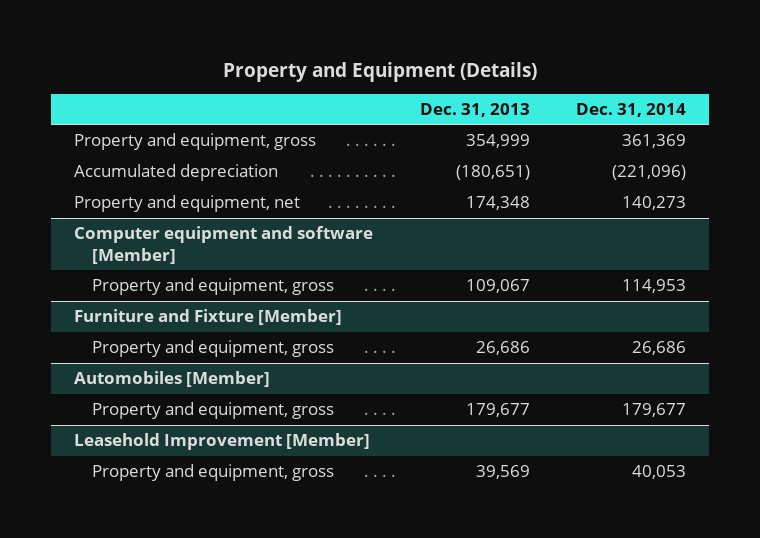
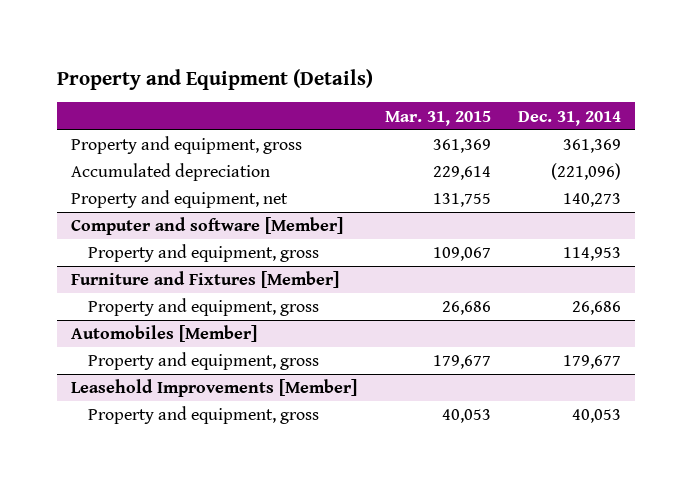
[419,103,530,118] Dec. 31, 2013 -> none
none -> [384,110,491,126] Mar. 31, 2015
[74,226,374,264] Computer equipment and software [Member] -> [71,217,344,236] Computer and software [Member]
[74,309,343,326] Furniture and Fixture [Member] -> [71,271,340,289] Furniture and Fixtures [Member]
[74,433,371,451] Leasehold Improvement [Member] -> [71,379,358,398] Leasehold Improvements [Member]

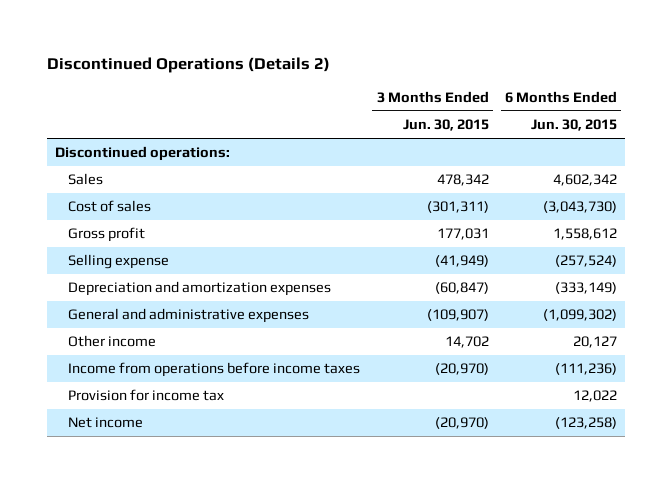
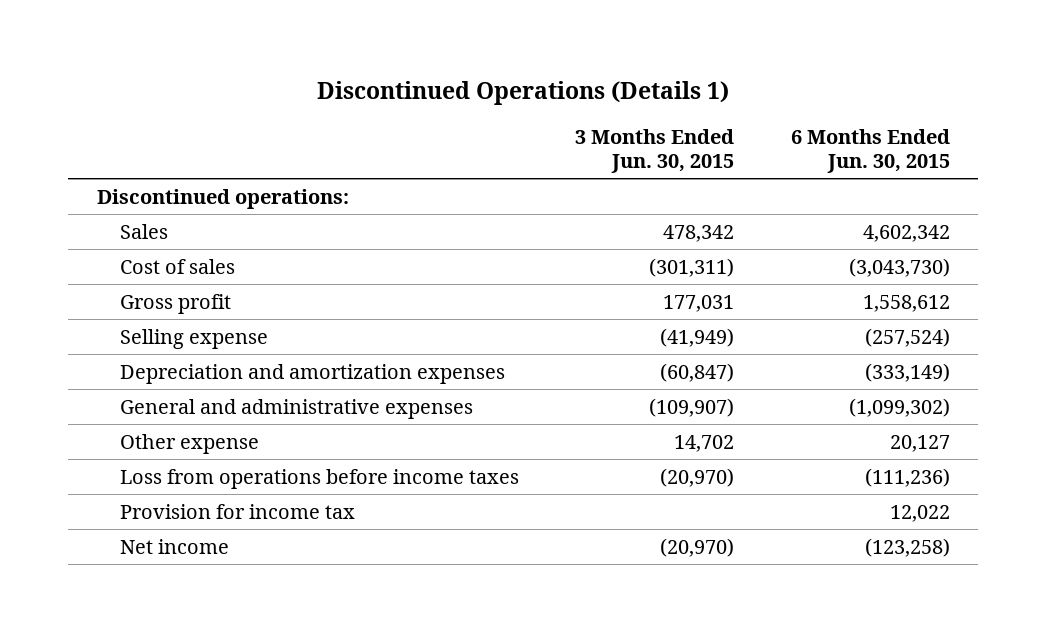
[46,57,330,74] Discontinued Operations (Details 2) -> [317,81,730,106] Discontinued Operations (Details 1)
[68,335,157,348] Other income -> [119,433,259,454] Other expense
[68,362,361,378] Income from operations before income taxes -> [119,468,519,489] Loss from operations before income taxes

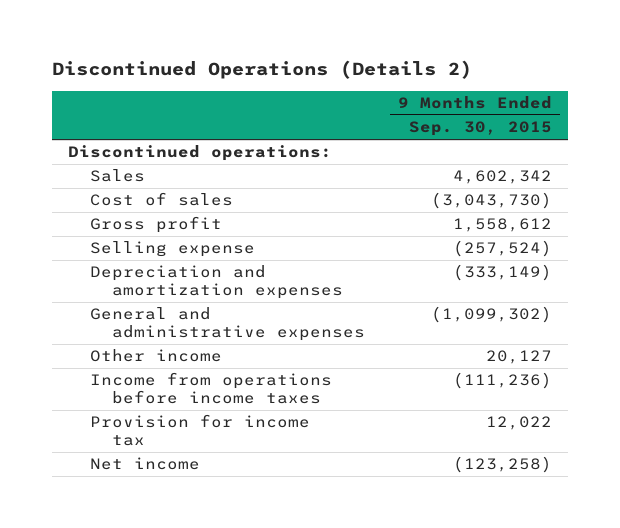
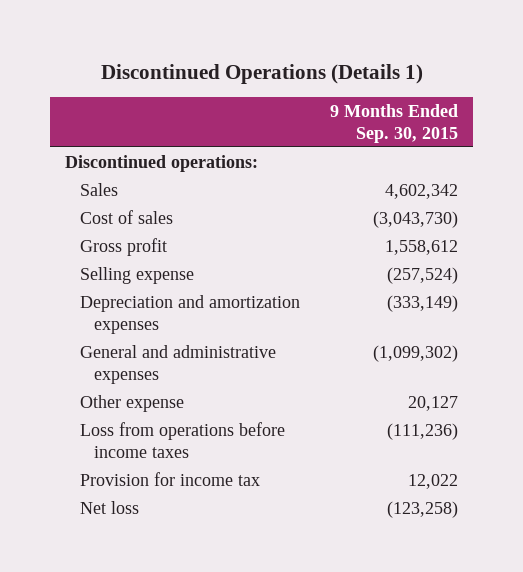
[51,60,472,80] Discontinued Operations (Details 2) -> [100,63,423,84] Discontinued Operations (Details 1)
[90,349,223,363] Other income -> [79,394,184,412] Other expense
[90,372,333,405] Income from operations before income taxes -> [79,421,285,459] Loss from operations before income taxes
[90,457,201,471] Net income -> [79,500,139,514] Net loss

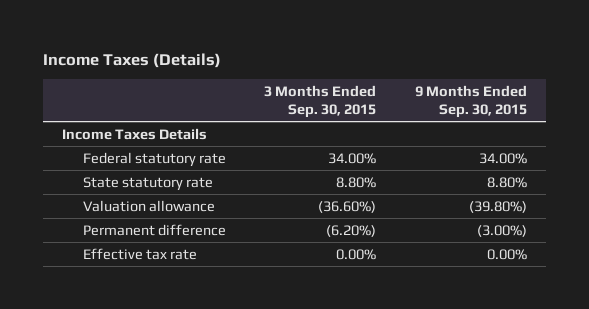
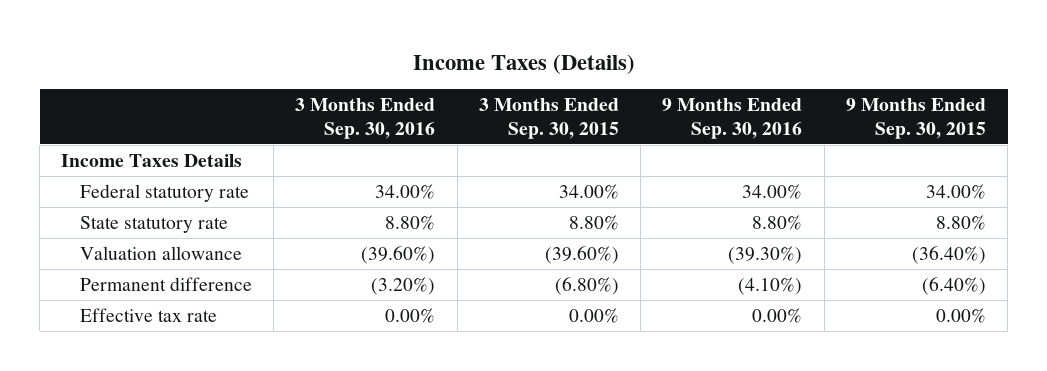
none -> [295,98,436,139] 3 Months Ended Sep. 30, 2016
none -> [662,98,803,139] 9 Months Ended Sep. 30, 2016
[318,200,377,213] (36.60%) -> [544,246,619,265] (39.60%)
[468,200,527,213] (39.80%) -> [911,246,986,265] (36.40%)
[326,224,377,237] (6.20%) -> [554,277,619,296] (6.80%)
[476,224,527,237] (3.00%) -> [921,277,986,296] (6.40%)

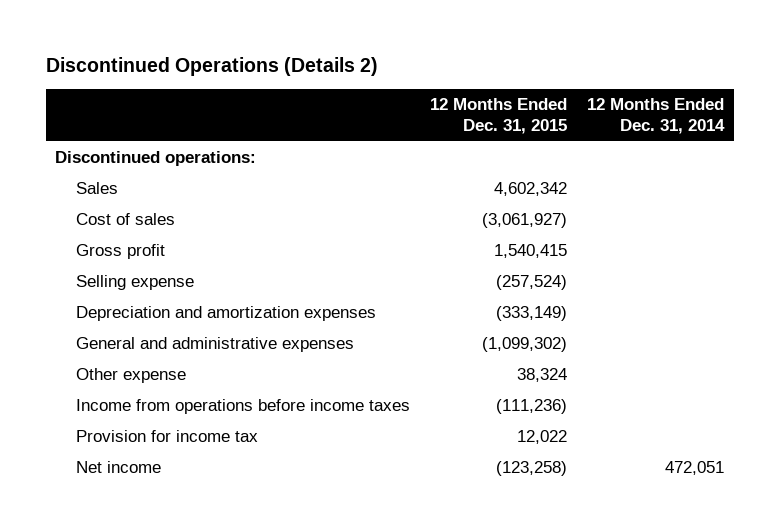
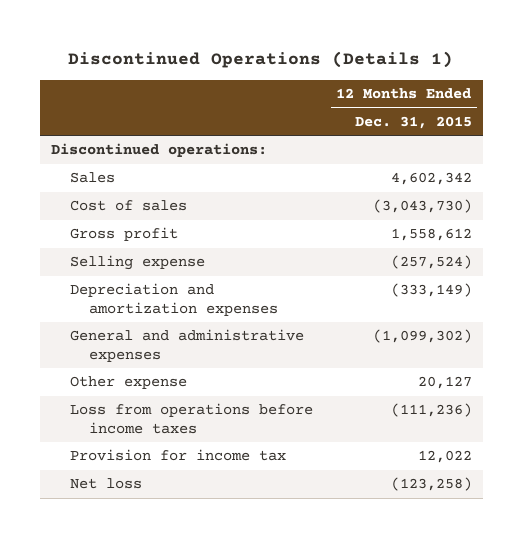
[45,56,378,76] Discontinued Operations (Details 2) -> [68,51,454,69] Discontinued Operations (Details 1)
[586,97,725,135] 12 Months Ended Dec. 31, 2014 -> none
[482,213,568,229] (3,061,927) -> [372,199,472,214] (3,043,730)
[494,244,568,259] 1,540,415 -> [390,228,472,242] 1,558,612
[517,368,568,383] 38,324 -> [417,376,472,390] 20,127
[76,399,411,415] Income from operations before income taxes -> [70,403,314,435] Loss from operations before income taxes
[76,461,162,474] Net income -> [70,478,143,490] Net loss

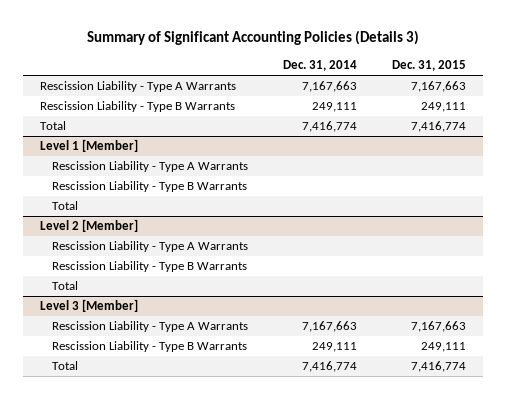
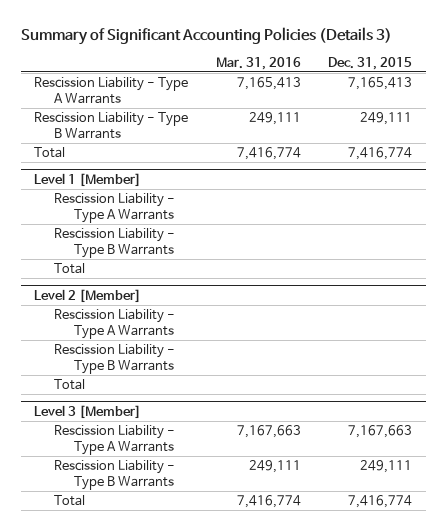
[282,60,357,72] Dec. 31, 2014 -> none
none -> [215,56,301,70] Mar. 31, 2016
[410,81,466,93] 7,167,663 -> [348,77,413,91] 7,165,413

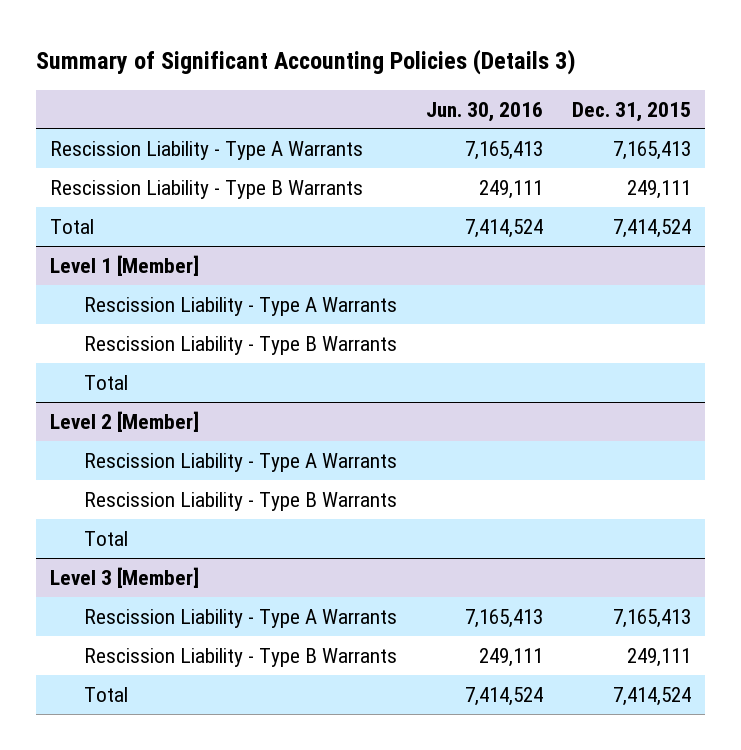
[215,56,301,70] Mar. 31, 2016 -> none
none -> [425,101,543,122] Jun. 30, 2016
[348,147,413,161] 7,416,774 -> [612,218,691,238] 7,414,524
[348,425,413,439] 7,167,663 -> [612,608,691,628] 7,165,413
[348,495,413,509] 7,416,774 -> [612,686,691,706] 7,414,524

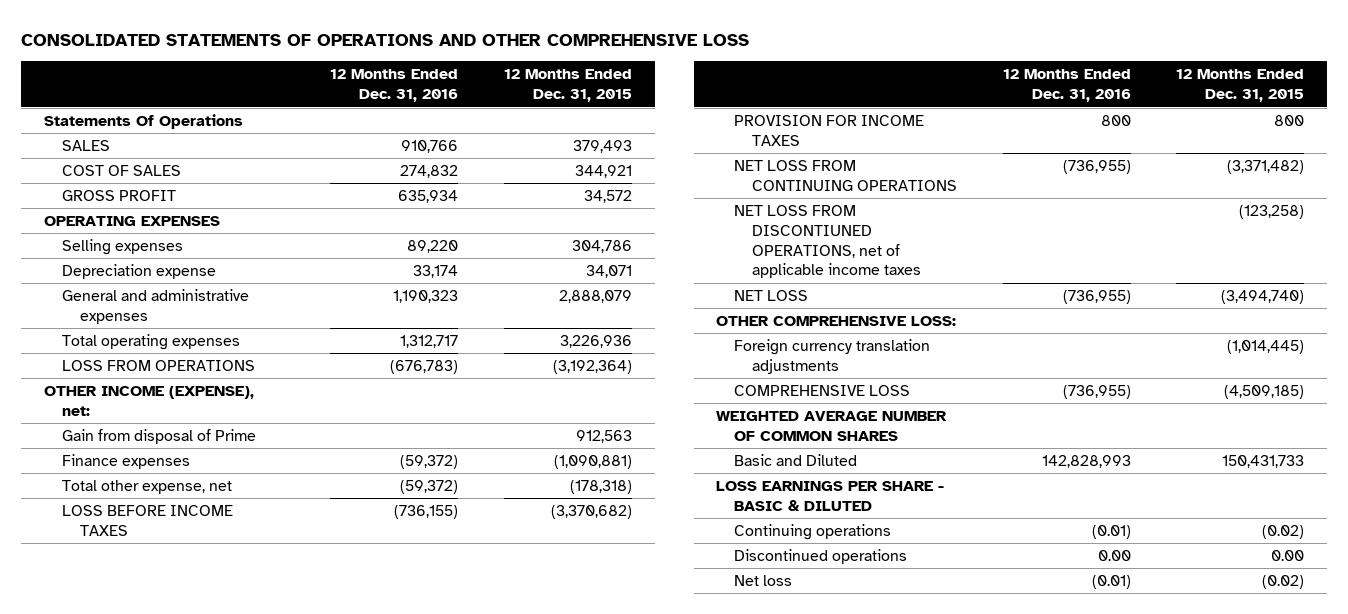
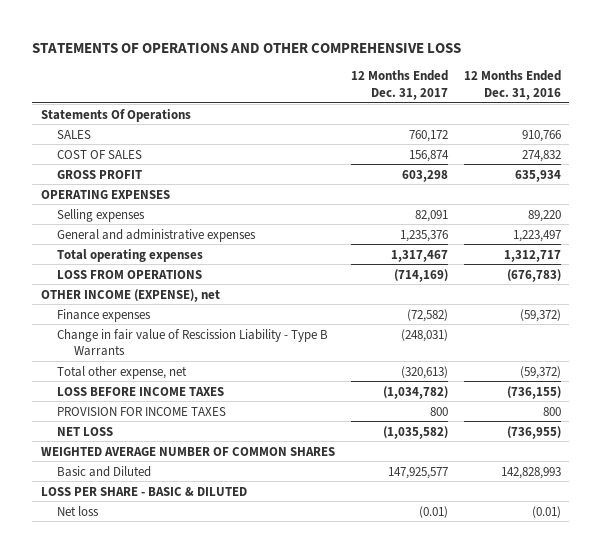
[21,33,750,46] CONSOLIDATED STATEMENTS OF OPERATIONS AND OTHER COMPREHENSIVE LOSS -> [32,42,462,53] STATEMENTS OF OPERATIONS AND OTHER COMPREHENSIVE LOSS
[503,69,632,103] 12 Months Ended Dec. 31, 2015 -> none
none -> [350,70,448,100] 12 Months Ended Dec. 31, 2017
[61,264,216,280] Depreciation expense -> none
[393,290,459,304] 1,190,323 -> [512,229,561,242] 1,223,497
[61,429,256,445] Gain from disposal of Prime -> none
[44,386,255,416] OTHER INCOME (EXPENSE), net: -> [40,288,220,302] OTHER INCOME (EXPENSE), net
none -> [57,328,329,357] Change in fair value of Rescission Liability - Type B Warrants
[734,160,958,191] NET LOSS FROM CONTINUING OPERATIONS -> none
[734,205,922,279] NET LOSS FROM DISCONTIUNED OPERATIONS, net of applicable income taxes -> none
[716,316,957,327] OTHER COMPREHENSIVE LOSS: -> none
[734,339,931,374] Foreign currency translation adjustments -> none
[734,385,911,397] COMPREHENSIVE LOSS -> none
[734,524,892,541] Continuing operations -> none
[734,549,908,565] Discontinued operations -> none
[716,481,945,511] LOSS EARNINGS PER SHARE - BASIC & DILUTED -> [40,486,247,496] LOSS PER SHARE - BASIC & DILUTED

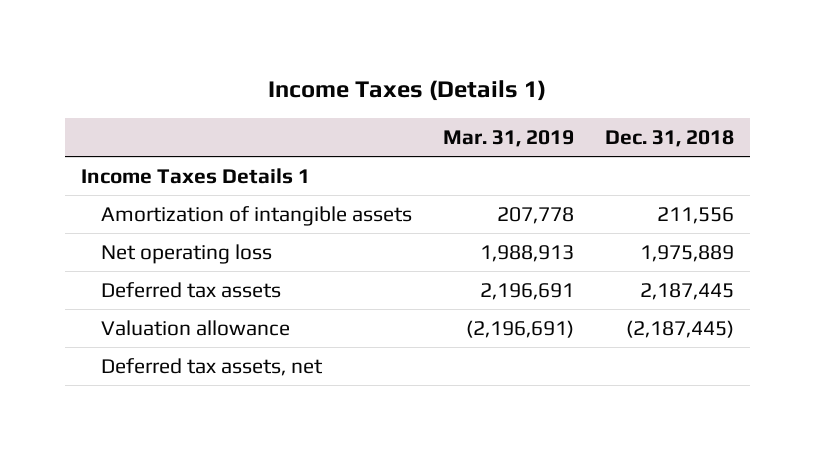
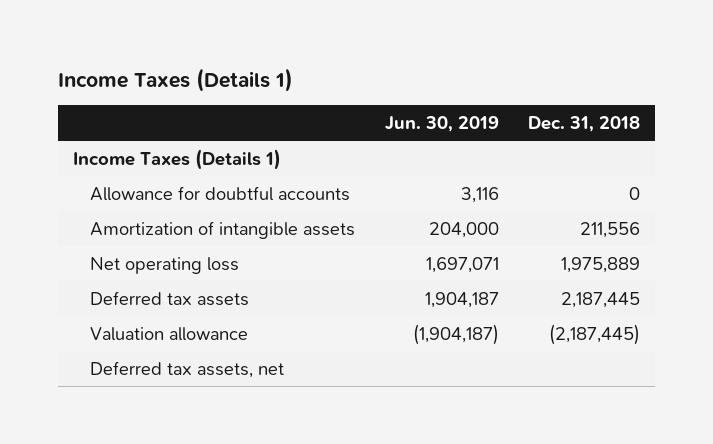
[443,129,575,147] Mar. 31, 2019 -> none
none -> [384,115,499,132] Jun. 30, 2019
[80,167,310,184] Income Taxes Details 1 -> [73,148,282,170] Income Taxes (Details 1)
none -> [90,185,351,201] Allowance for doubtful accounts

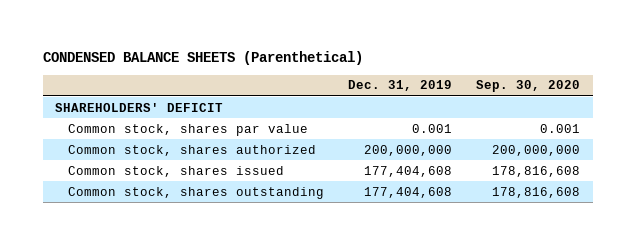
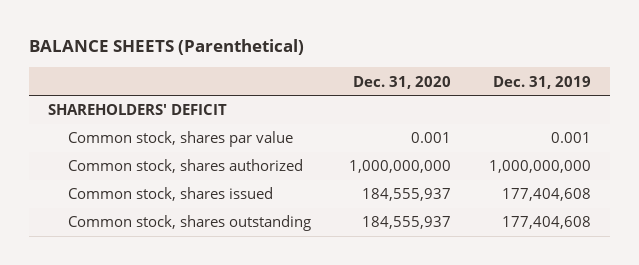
[42,51,363,66] CONDENSED BALANCE SHEETS (Parenthetical) -> [29,39,305,56] BALANCE SHEETS (Parenthetical)
[476,80,581,93] Sep. 30, 2020 -> none
none -> [353,75,452,89] Dec. 31, 2020
[363,144,452,156] 200,000,000 -> [489,160,592,174] 1,000,000,000

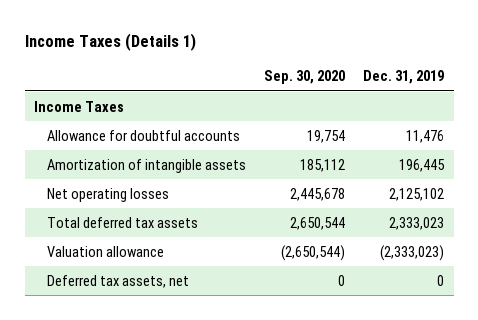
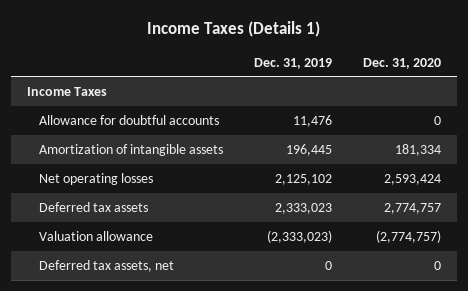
[264,69,346,84] Sep. 30, 2020 -> none
none -> [363,57,442,69] Dec. 31, 2020
[46,216,198,228] Total deferred tax assets -> [38,201,148,212] Deferred tax assets

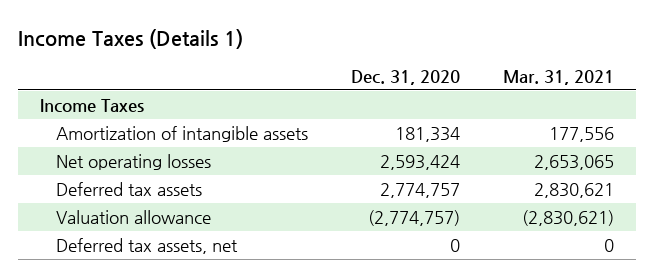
[254,57,333,69] Dec. 31, 2019 -> none
none -> [503,69,615,85] Mar. 31, 2021
[38,114,219,125] Allowance for doubtful accounts -> none

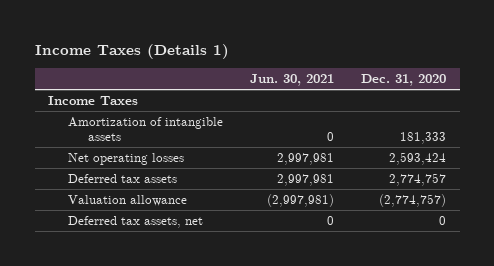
[503,69,615,85] Mar. 31, 2021 -> none
none -> [250,74,335,87] Jun. 30, 2021
[394,126,460,142] 181,334 -> [400,132,447,145] 181,333

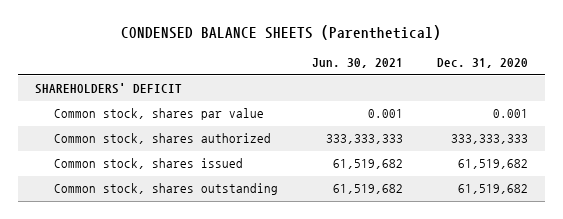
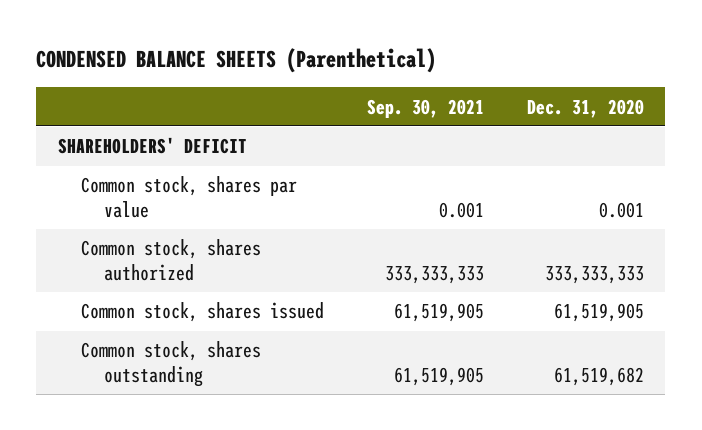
[311,58,403,69] Jun. 30, 2021 -> none
none -> [366,98,484,118] Sep. 30, 2021
[458,159,529,170] 61,519,682 -> [553,303,644,323] 61,519,905

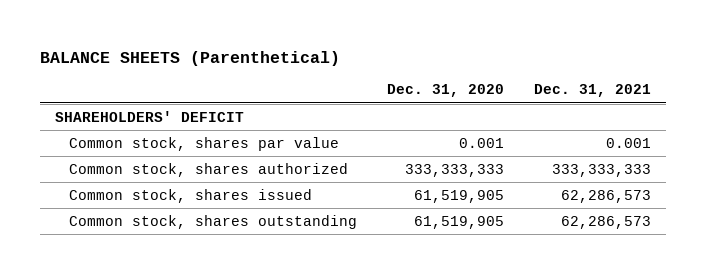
[36,48,437,74] CONDENSED BALANCE SHEETS (Parenthetical) -> [40,50,341,66] BALANCE SHEETS (Parenthetical)
[366,98,484,118] Sep. 30, 2021 -> none
none -> [534,84,652,98] Dec. 31, 2021
[553,366,644,386] 61,519,682 -> [414,215,505,229] 61,519,905

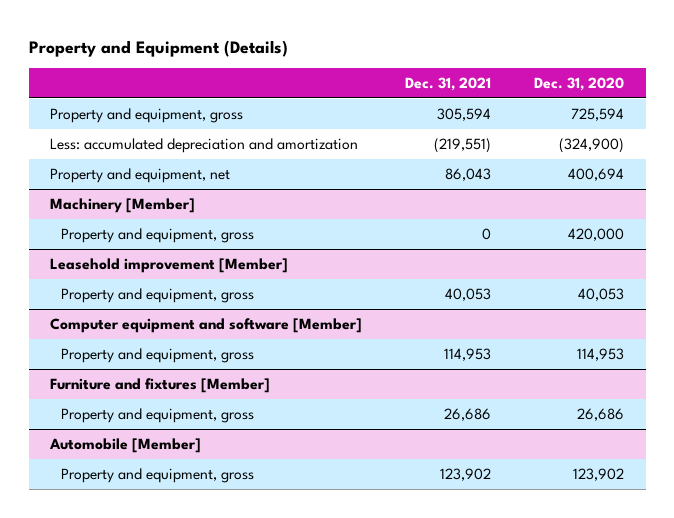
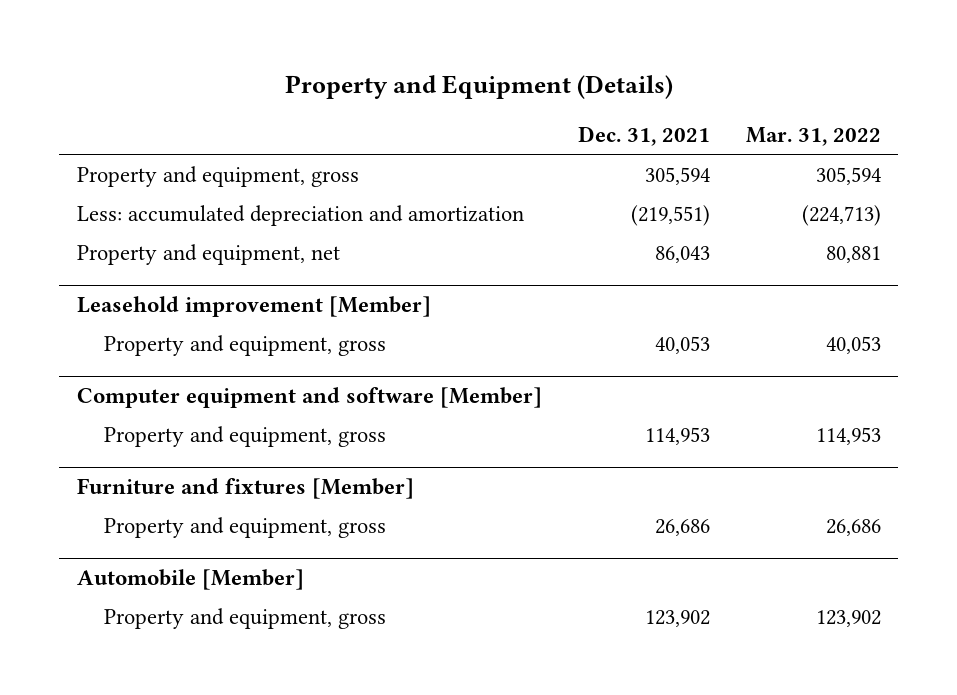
[534,76,625,91] Dec. 31, 2020 -> none
none -> [745,127,881,147] Mar. 31, 2022
[50,198,196,214] Machinery [Member] -> none
[61,228,255,244] Property and equipment, gross -> none

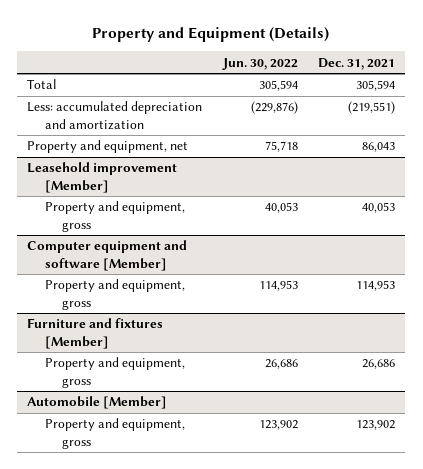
[745,127,881,147] Mar. 31, 2022 -> none
none -> [221,57,298,70] Jun. 30, 2022
[76,165,359,187] Property and equipment, gross -> [27,79,57,90] Total

